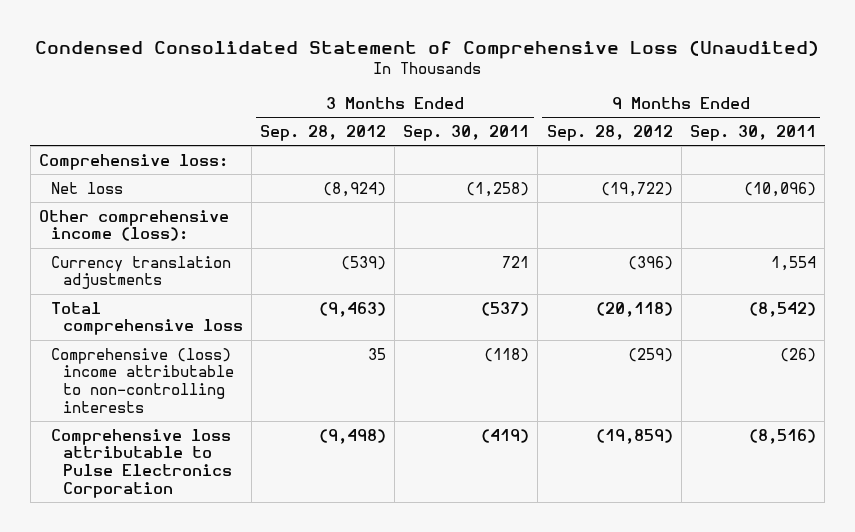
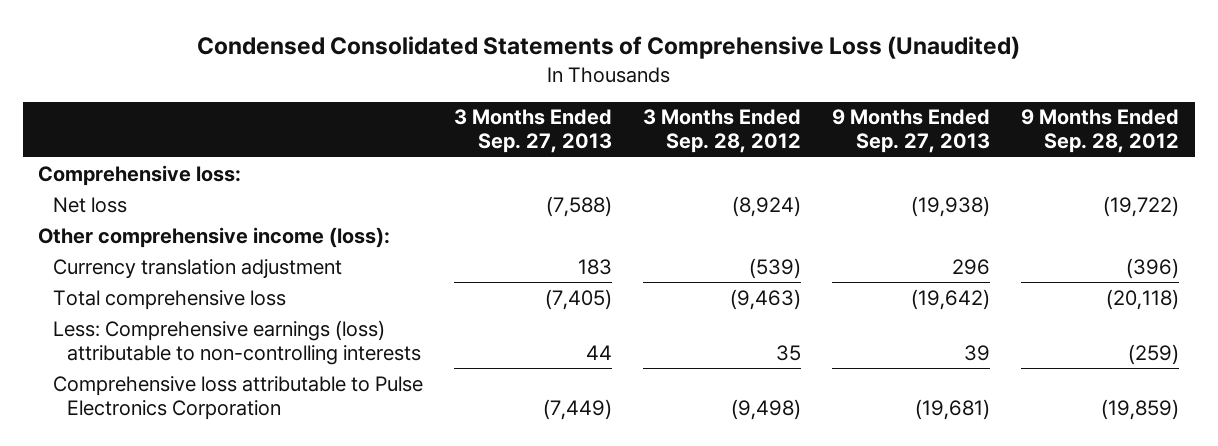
[35,39,820,59] Condensed Consolidated Statement of Comprehensive Loss (Unaudited) -> [196,36,1020,60] Condensed Consolidated Statements of Comprehensive Loss (Unaudited)
[403,125,530,142] Sep. 30, 2011 -> none
[689,125,816,142] Sep. 30, 2011 -> none
none -> [453,109,612,154] 3 Months Ended Sep. 27, 2013
none -> [832,109,991,154] 9 Months Ended Sep. 27, 2013
[50,255,231,290] Currency translation adjustments -> [52,258,342,279] Currency translation adjustment
[50,347,234,413] Comprehensive (loss) income attributable to non-controlling interests -> [52,319,421,365] Less: Comprehensive earnings (loss) attributable to non-controlling interests

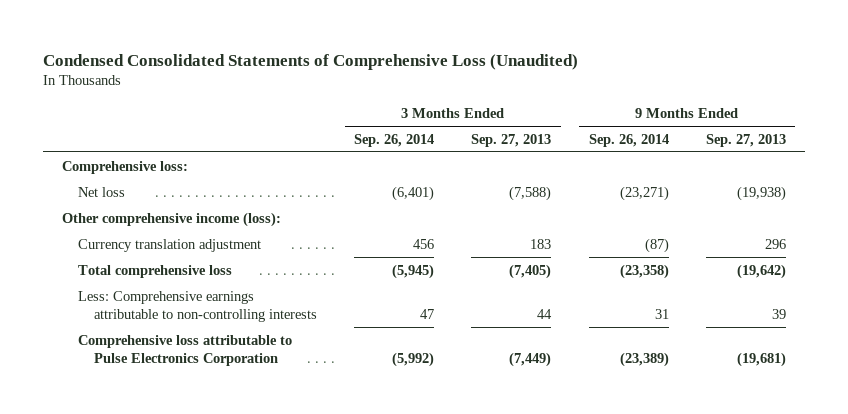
[642,109,801,154] 3 Months Ended Sep. 28, 2012 -> none
[1021,109,1180,154] 9 Months Ended Sep. 28, 2012 -> none
none -> [353,133,434,147] Sep. 26, 2014
none -> [588,133,669,147] Sep. 26, 2014
[52,319,421,365] Less: Comprehensive earnings (loss) attributable to non-controlling interests -> [77,290,317,322] Less: Comprehensive earnings attributable to non-controlling interests

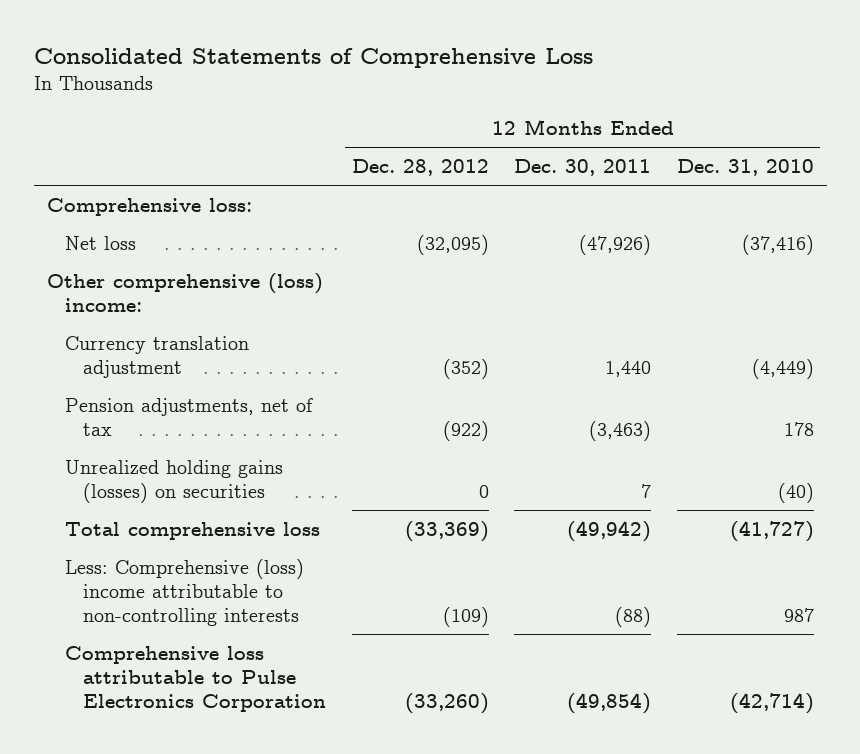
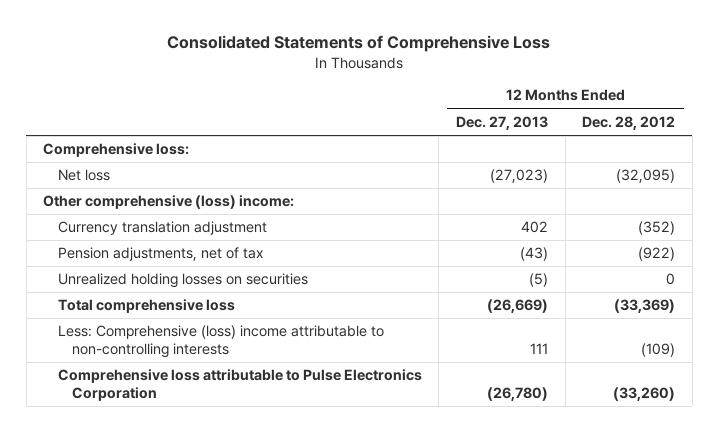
[514,159,652,177] Dec. 30, 2011 -> none
[676,159,814,177] Dec. 31, 2010 -> none
none -> [455,115,548,130] Dec. 27, 2013
[64,459,283,503] Unrealized holding gains (losses) on securities -> [57,273,308,289] Unrealized holding losses on securities

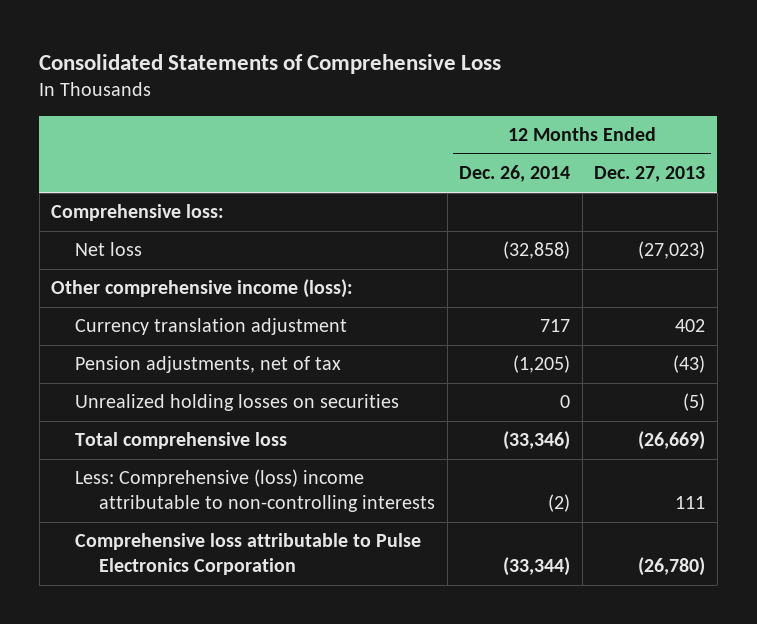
[582,115,676,130] Dec. 28, 2012 -> none
none -> [459,165,571,183] Dec. 26, 2014
[43,195,295,210] Other comprehensive (loss) income: -> [51,279,354,299] Other comprehensive income (loss):

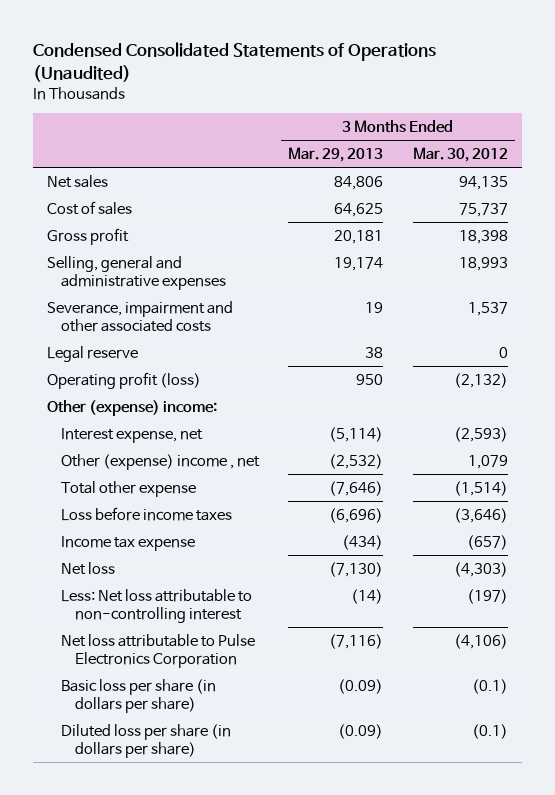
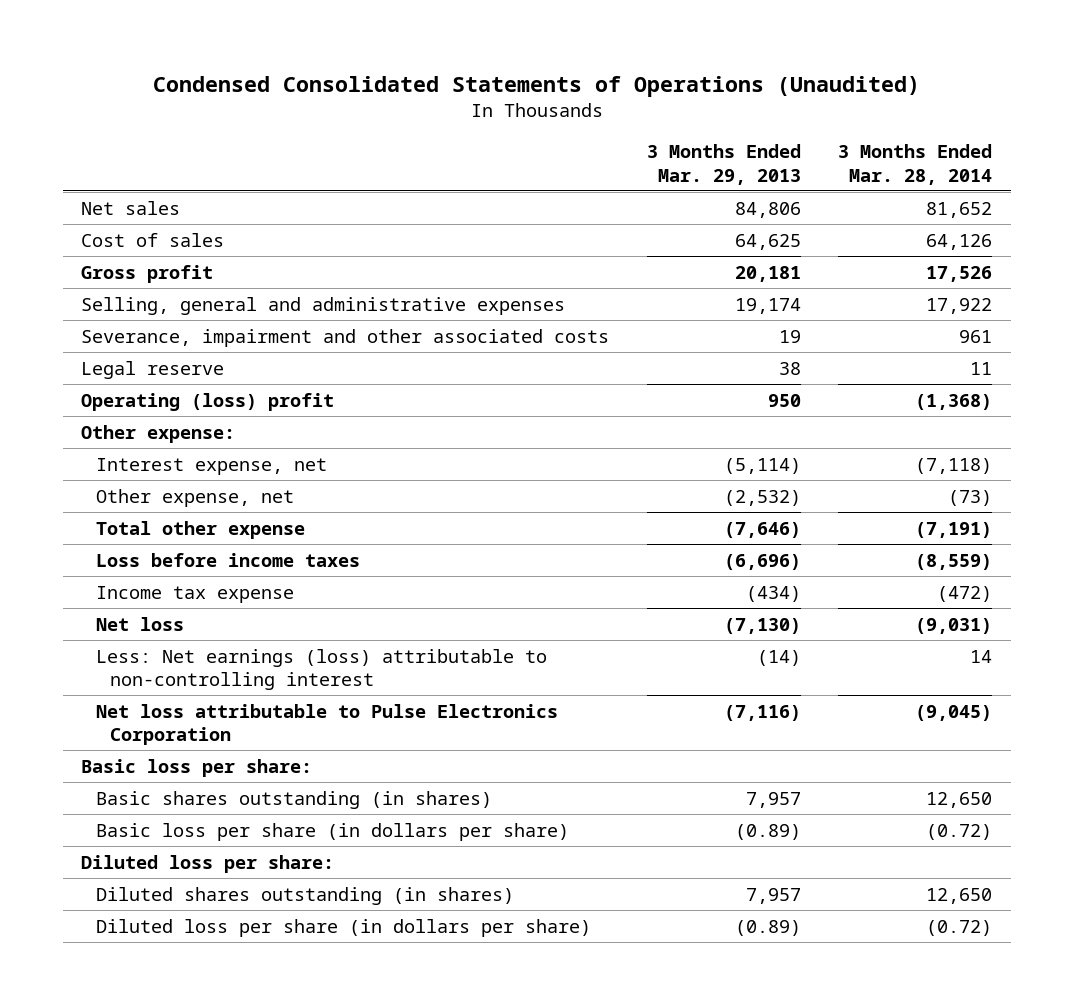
[412,147,508,163] Mar. 30, 2012 -> none
none -> [838,144,993,185] 3 Months Ended Mar. 28, 2014
[47,371,202,389] Operating profit (loss) -> [81,392,335,411] Operating (loss) profit
[47,399,218,416] Other (expense) income: -> [81,424,236,443] Other expense:
[61,453,261,470] Other (expense) income , net -> [95,488,294,507] Other expense, net
[61,588,253,623] Less: Net loss attributable to non-controlling interest -> [95,648,547,691] Less: Net earnings (loss) attributable to non-controlling interest
none -> [81,758,313,777] Basic loss per share:
none -> [95,790,492,809] Basic shares outstanding (in shares)
[338,678,384,694] (0.09) -> [734,823,801,840] (0.89)
none -> [81,854,335,873] Diluted loss per share:
none -> [95,886,514,905] Diluted shares outstanding (in shares)
[338,723,384,739] (0.09) -> [734,919,801,936] (0.89)

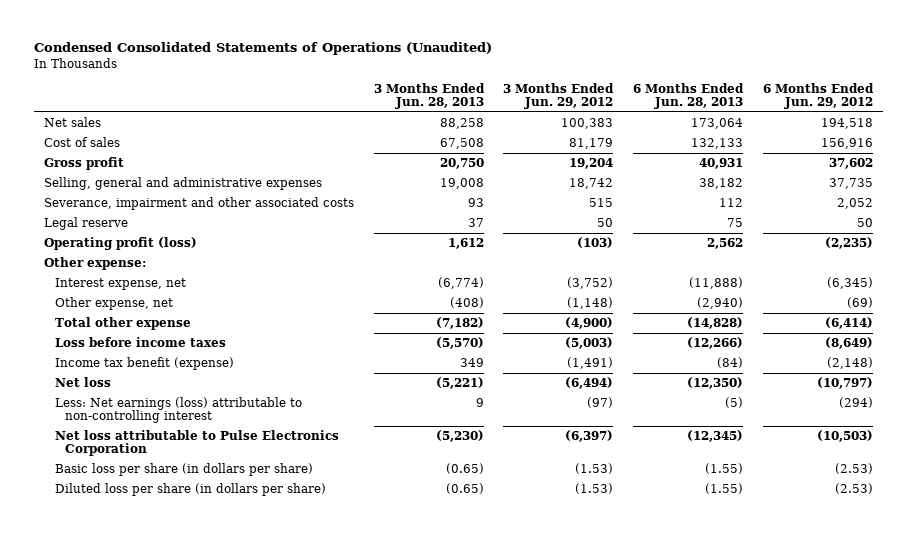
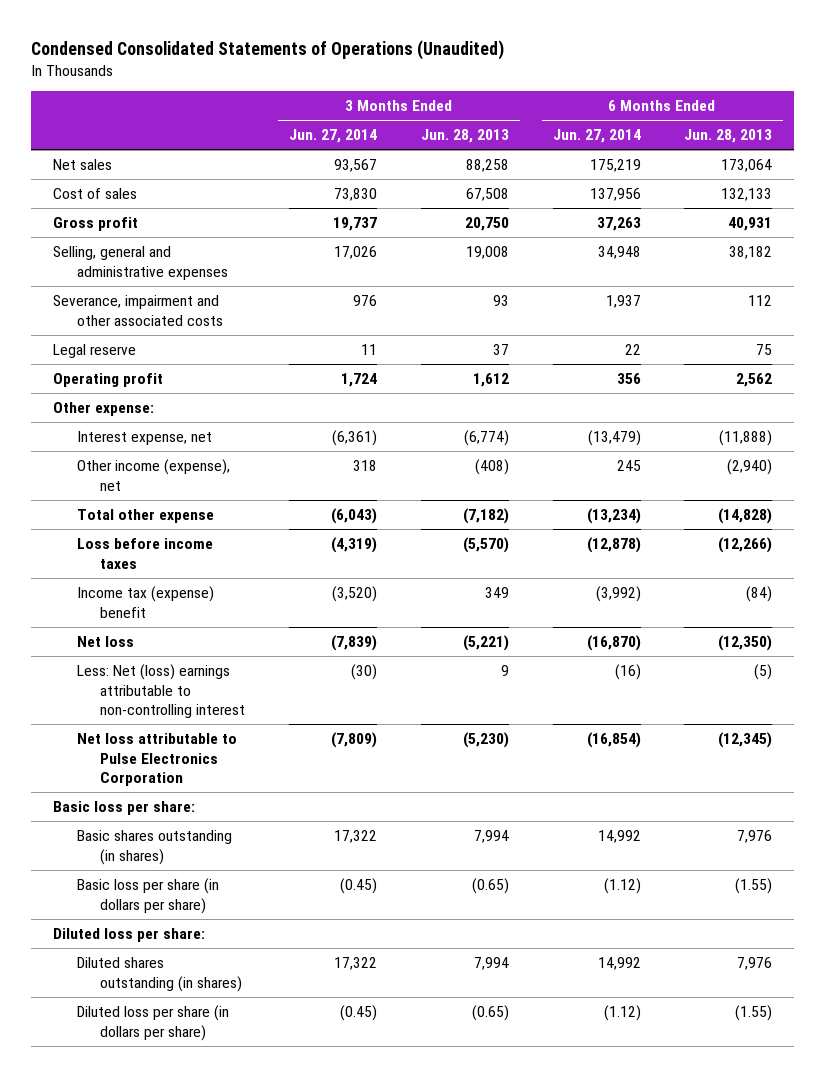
[503,82,615,110] 3 Months Ended Jun. 29, 2012 -> none
[762,82,874,110] 6 Months Ended Jun. 29, 2012 -> none
none -> [288,129,377,144] Jun. 27, 2014
none -> [552,129,641,144] Jun. 27, 2014
[44,236,198,250] Operating profit (loss) -> [53,372,164,387] Operating profit
[54,296,173,310] Other expense, net -> [76,458,230,491] Other income (expense), net
[54,356,234,370] Income tax benefit (expense) -> [76,585,214,618] Income tax (expense) benefit
[54,396,302,424] Less: Net earnings (loss) attributable to non-controlling interest -> [76,663,245,719] Less: Net (loss) earnings attributable to non-controlling interest
none -> [53,800,196,815] Basic loss per share:
none -> [76,829,232,865] Basic shares outstanding (in shares)
none -> [53,927,206,942] Diluted loss per share:
none -> [76,956,242,992] Diluted shares outstanding (in shares)

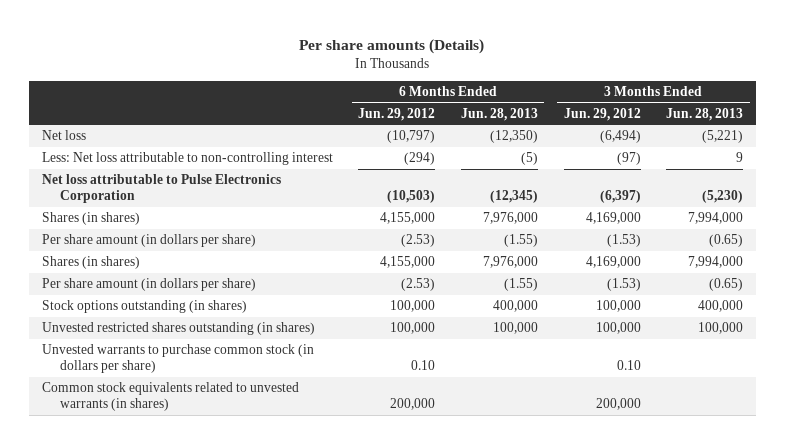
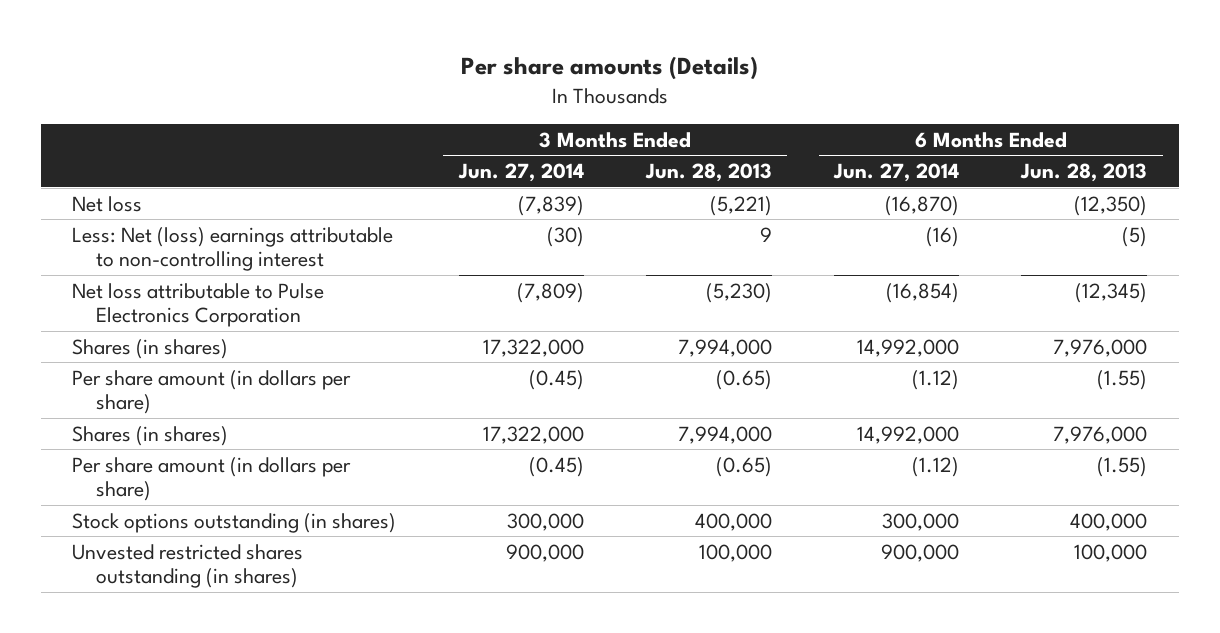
[358,107,436,121] Jun. 29, 2012 -> none
[563,107,641,121] Jun. 29, 2012 -> none
none -> [457,163,584,183] Jun. 27, 2014
none -> [833,163,960,183] Jun. 27, 2014
[41,152,333,166] Less: Net loss attributable to non-controlling interest -> [72,226,394,272] Less: Net (loss) earnings attributable to non-controlling interest
[41,344,314,374] Unvested warrants to purchase common stock (in dollars per share) -> none
[41,382,299,412] Common stock equivalents related to unvested warrants (in shares) -> none

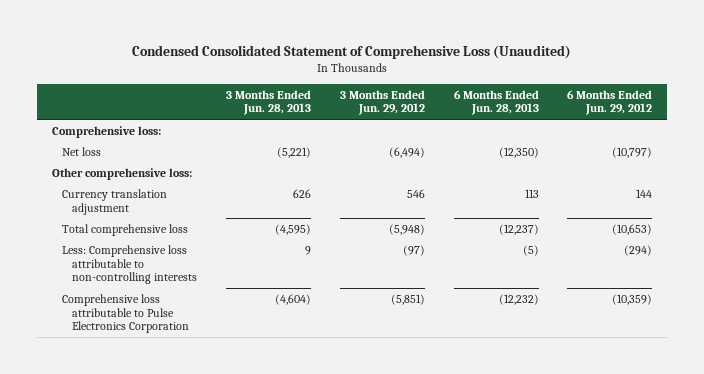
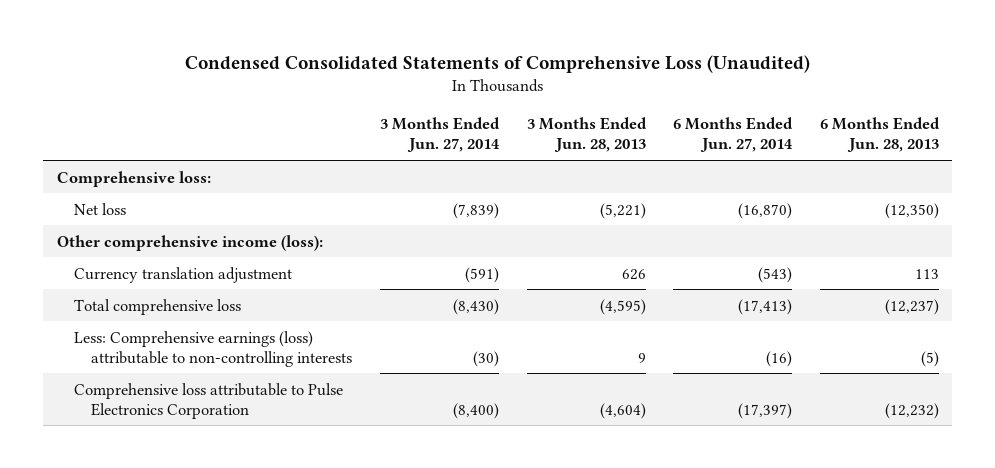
[132,44,572,59] Condensed Consolidated Statement of Comprehensive Loss (Unaudited) -> [184,54,810,73] Condensed Consolidated Statements of Comprehensive Loss (Unaudited)
[339,89,425,116] 3 Months Ended Jun. 29, 2012 -> none
[567,89,653,116] 6 Months Ended Jun. 29, 2012 -> none
none -> [380,117,501,153] 3 Months Ended Jun. 27, 2014
none -> [673,117,794,153] 6 Months Ended Jun. 27, 2014
[51,167,192,180] Other comprehensive loss: -> [56,234,323,251] Other comprehensive income (loss):
[62,244,198,285] Less: Comprehensive loss attributable to non-controlling interests -> [74,330,353,367] Less: Comprehensive earnings (loss) attributable to non-controlling interests

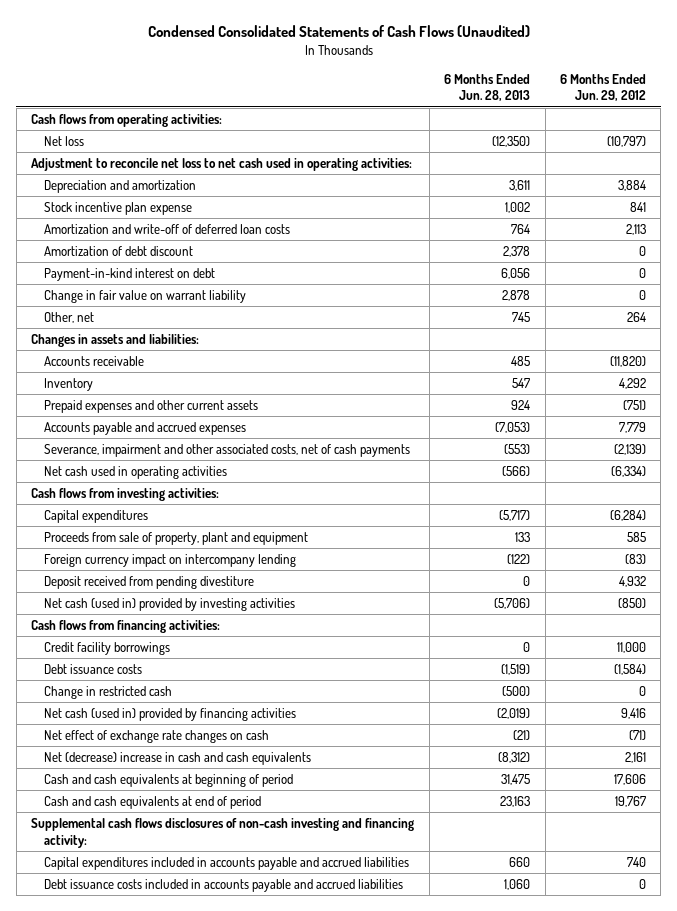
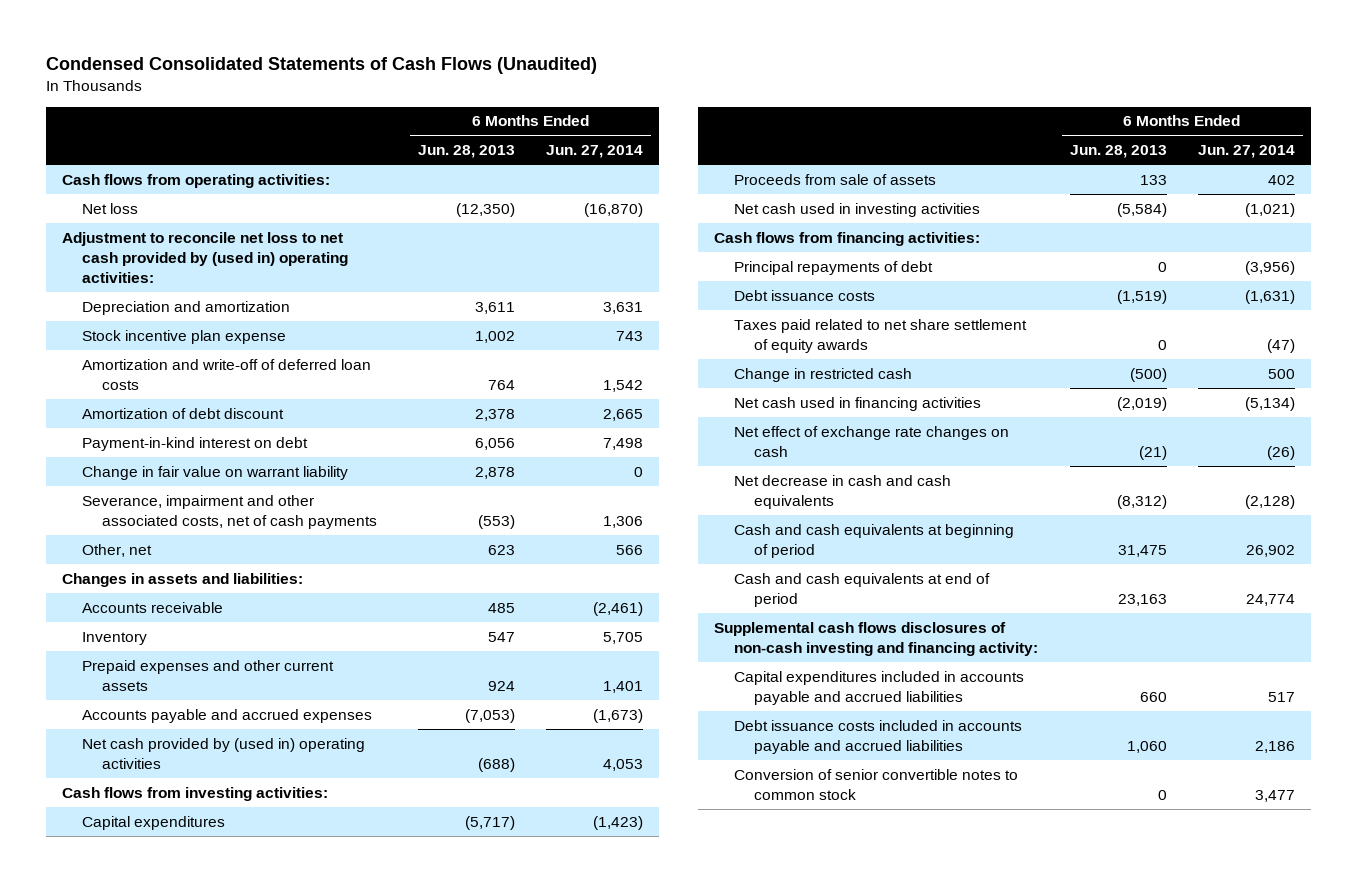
[559,73,646,102] 6 Months Ended Jun. 29, 2012 -> none
none -> [546,145,644,159] Jun. 27, 2014
[31,157,413,171] Adjustment to reconcile net loss to net cash used in operating activities: -> [61,231,349,284] Adjustment to reconcile net loss to net cash provided by (used in) operating activities:
[43,443,410,457] Severance, impairment and other associated costs, net of cash payments -> [82,494,378,529] Severance, impairment and other associated costs, net of cash payments
[512,311,531,322] 745 -> [487,544,515,555] 623
[43,465,227,479] Net cash used in operating activities -> [82,737,366,769] Net cash provided by (used in) operating activities
[502,465,531,476] (566) -> [477,757,515,772] (688)
[43,553,296,567] Foreign currency impact on intercompany lending -> none
[43,575,254,589] Deposit received from pending divestiture -> none
[43,531,308,545] Proceeds from sale of property, plant and equipment -> [733,173,936,185] Proceeds from sale of assets
[43,597,295,611] Net cash (used in) provided by investing activities -> [733,202,980,217] Net cash used in investing activities
[494,597,531,609] (5,706) -> [1116,202,1167,217] (5,584)
[43,641,170,655] Credit facility borrowings -> none
none -> [733,260,933,275] Principal repayments of debt
none -> [733,318,1027,353] Taxes paid related to net share settlement of equity awards
[43,707,296,721] Net cash (used in) provided by financing activities -> [733,396,981,411] Net cash used in financing activities
[43,751,311,765] Net (decrease) increase in cash and cash equivalents -> [733,474,951,509] Net decrease in cash and cash equivalents
none -> [733,768,1018,800] Conversion of senior convertible notes to common stock

